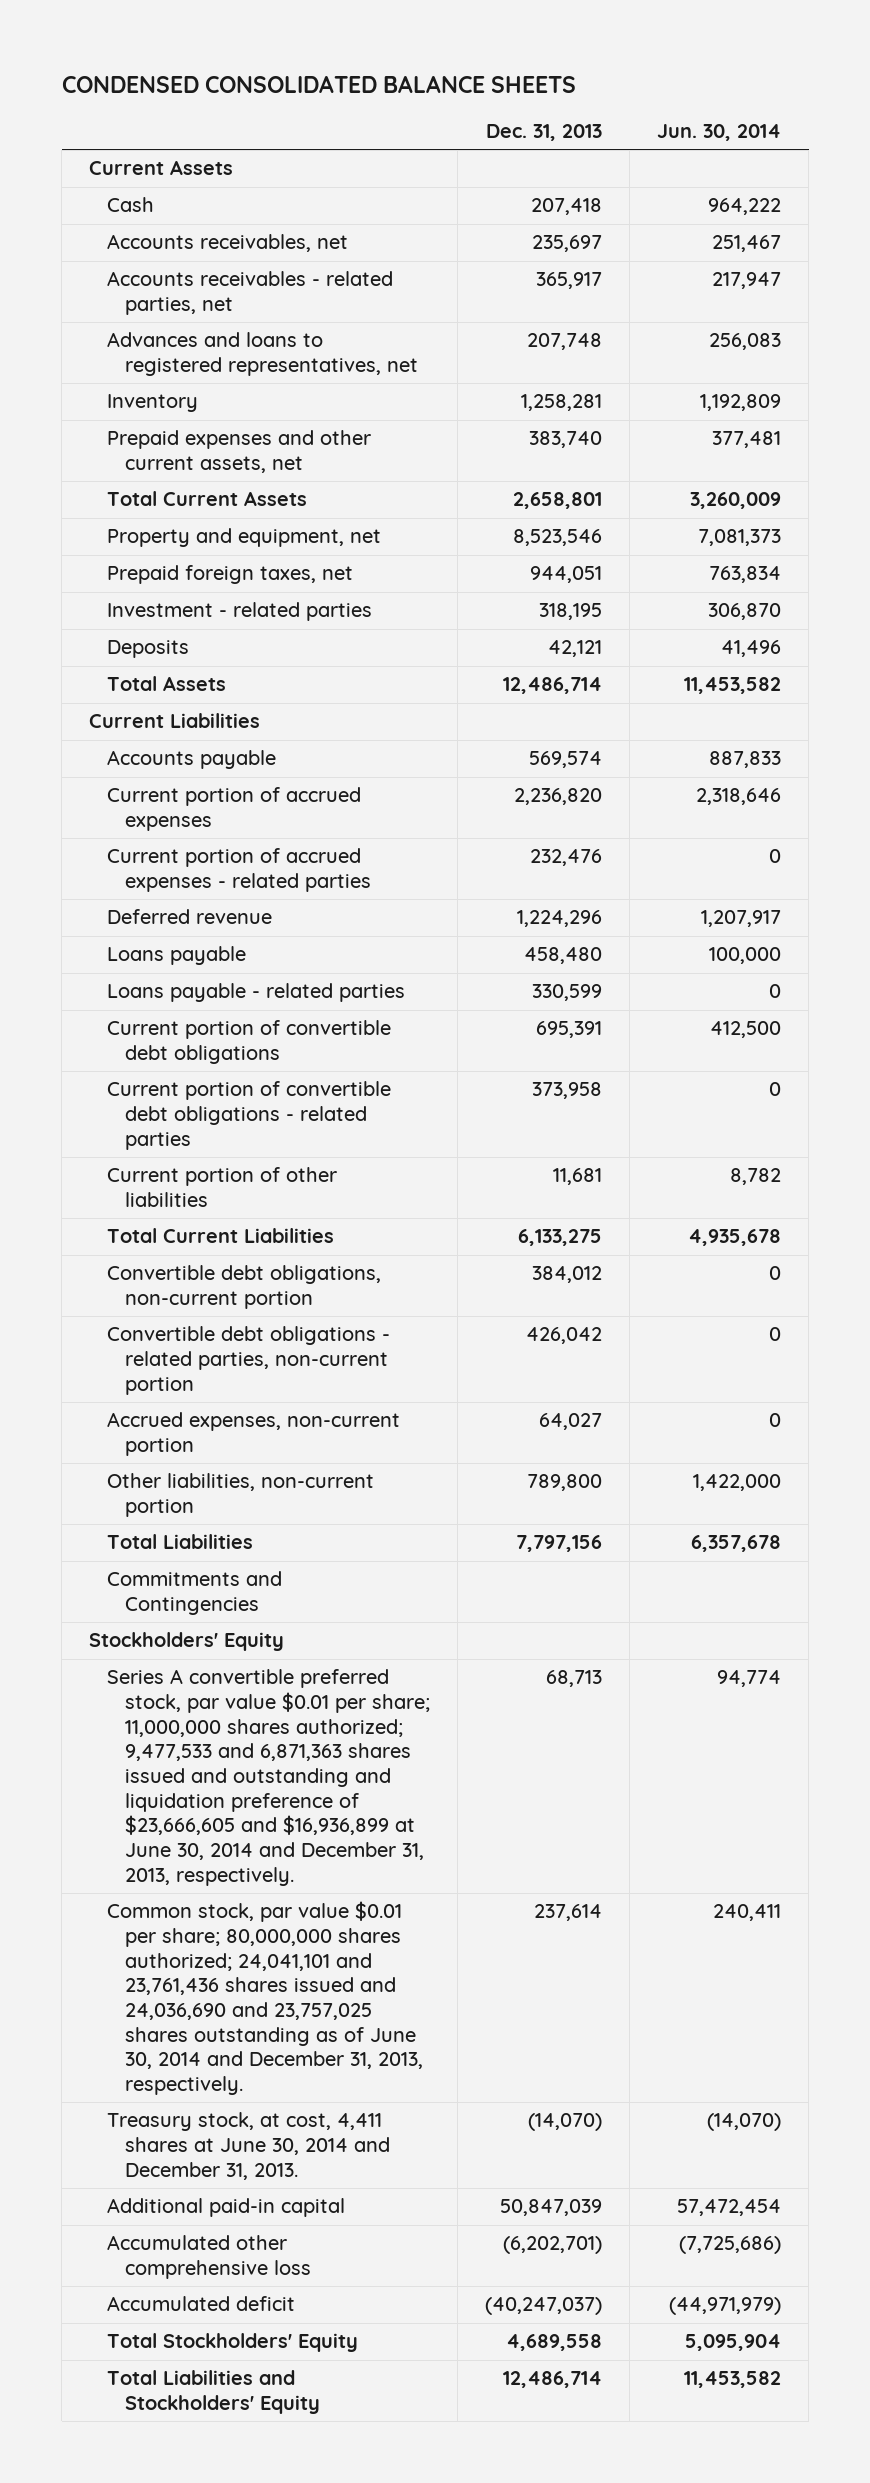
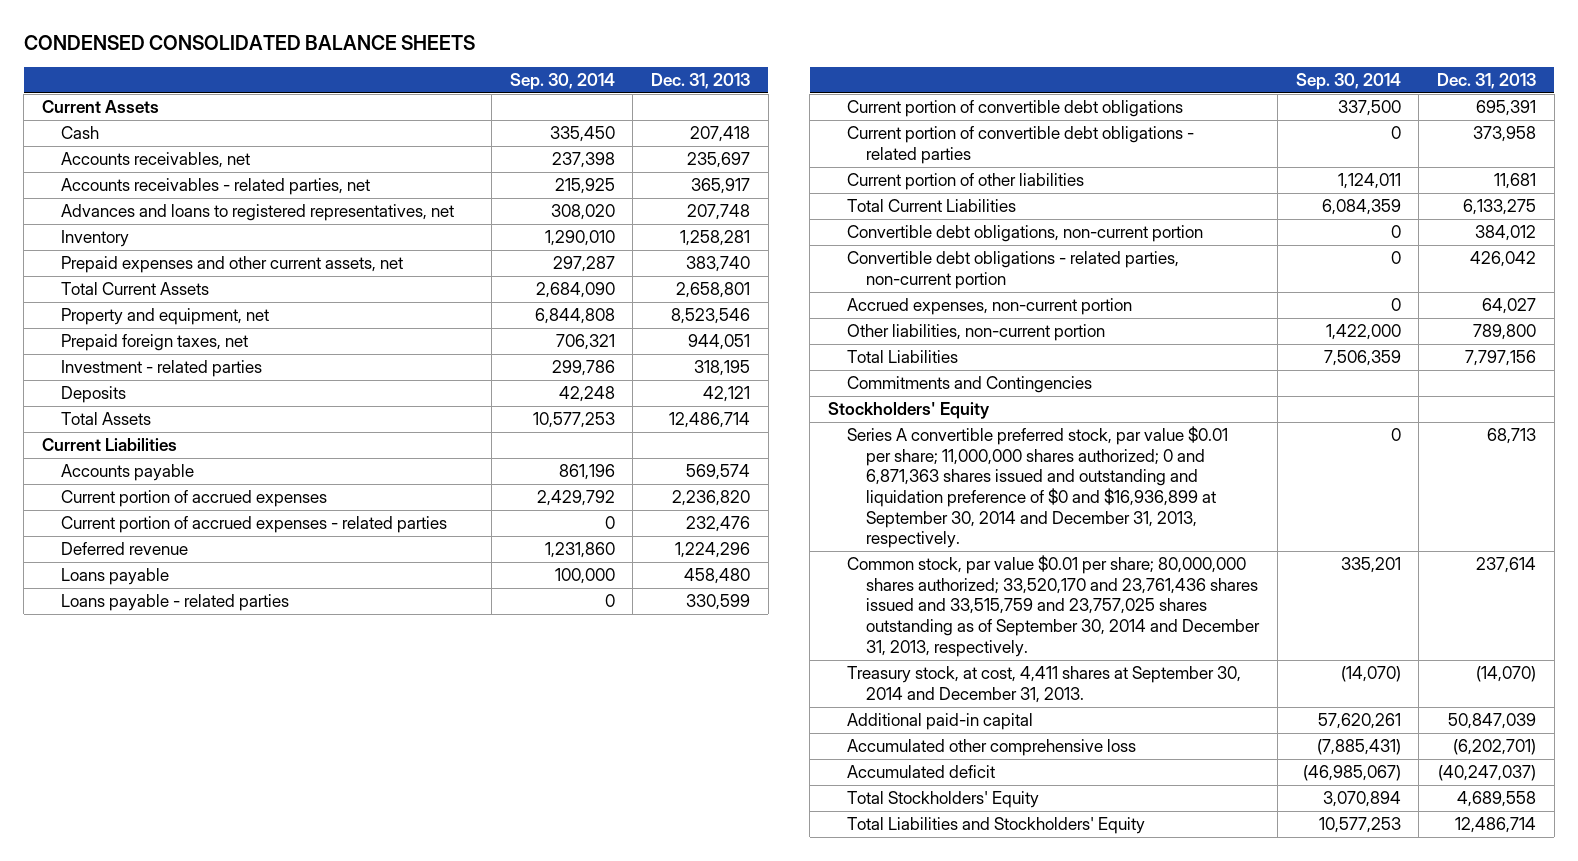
[657,123,782,141] Jun. 30, 2014 -> none
none -> [509,72,615,90] Sep. 30, 2014
[107,1669,431,1886] Series A convertible preferred stock, par value $0.01 per share; 11,000,000 shares authorized; 9,477,533 and 6,871,363 shares issued and outstanding and liquidation preference of $23,666,605 and $16,936,899 at June 30, 2014 and December 31, 2013, respectively. -> [847,426,1229,549] Series A convertible preferred stock, par value $0.01 per share; 11,000,000 shares authorized; 0 and 6,871,363 shares issued and outstanding and liquidation preference of $0 and $16,936,899 at September 30, 2014 and December 31, 2013, respectively.
[107,1901,424,2096] Common stock, par value $0.01 per share; 80,000,000 shares authorized; 24,041,101 and 23,761,436 shares issued and 24,036,690 and 23,757,025 shares outstanding as of June 30, 2014 and December 31, 2013, respectively. -> [847,555,1261,657] Common stock, par value $0.01 per share; 80,000,000 shares authorized; 33,520,170 and 23,761,436 shares issued and 33,515,759 and 23,757,025 shares outstanding as of September 30, 2014 and December 31, 2013, respectively.
[107,2112,391,2180] Treasury stock, at cost, 4,411 shares at June 30, 2014 and December 31, 2013. -> [847,666,1242,703] Treasury stock, at cost, 4,411 shares at September 30, 2014 and December 31, 2013.

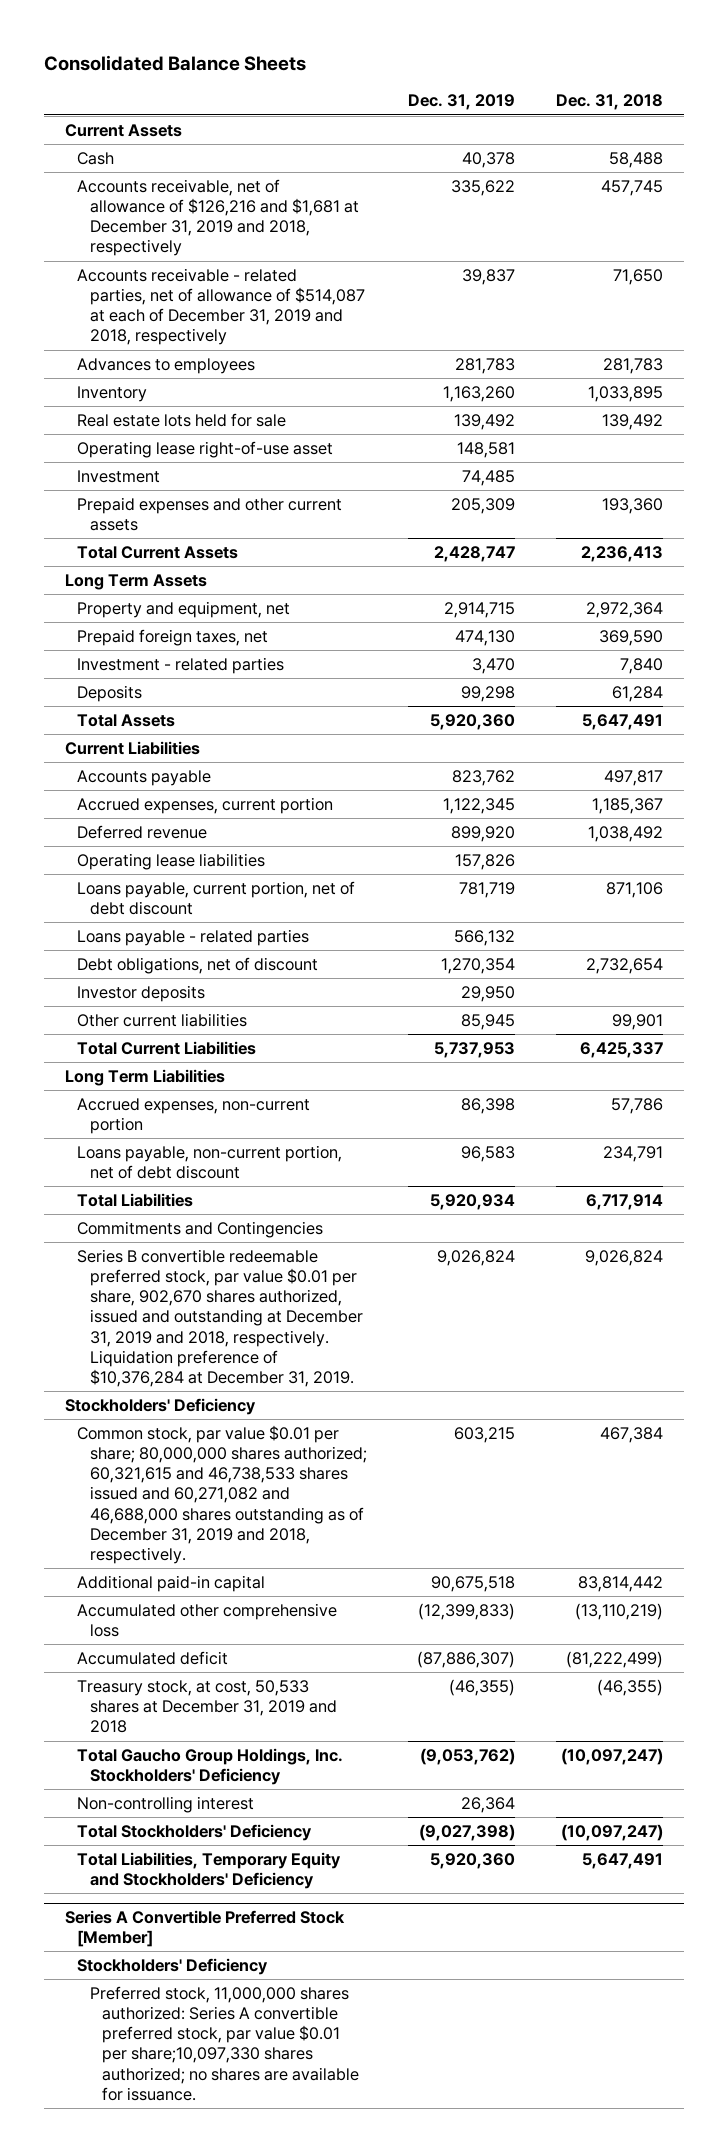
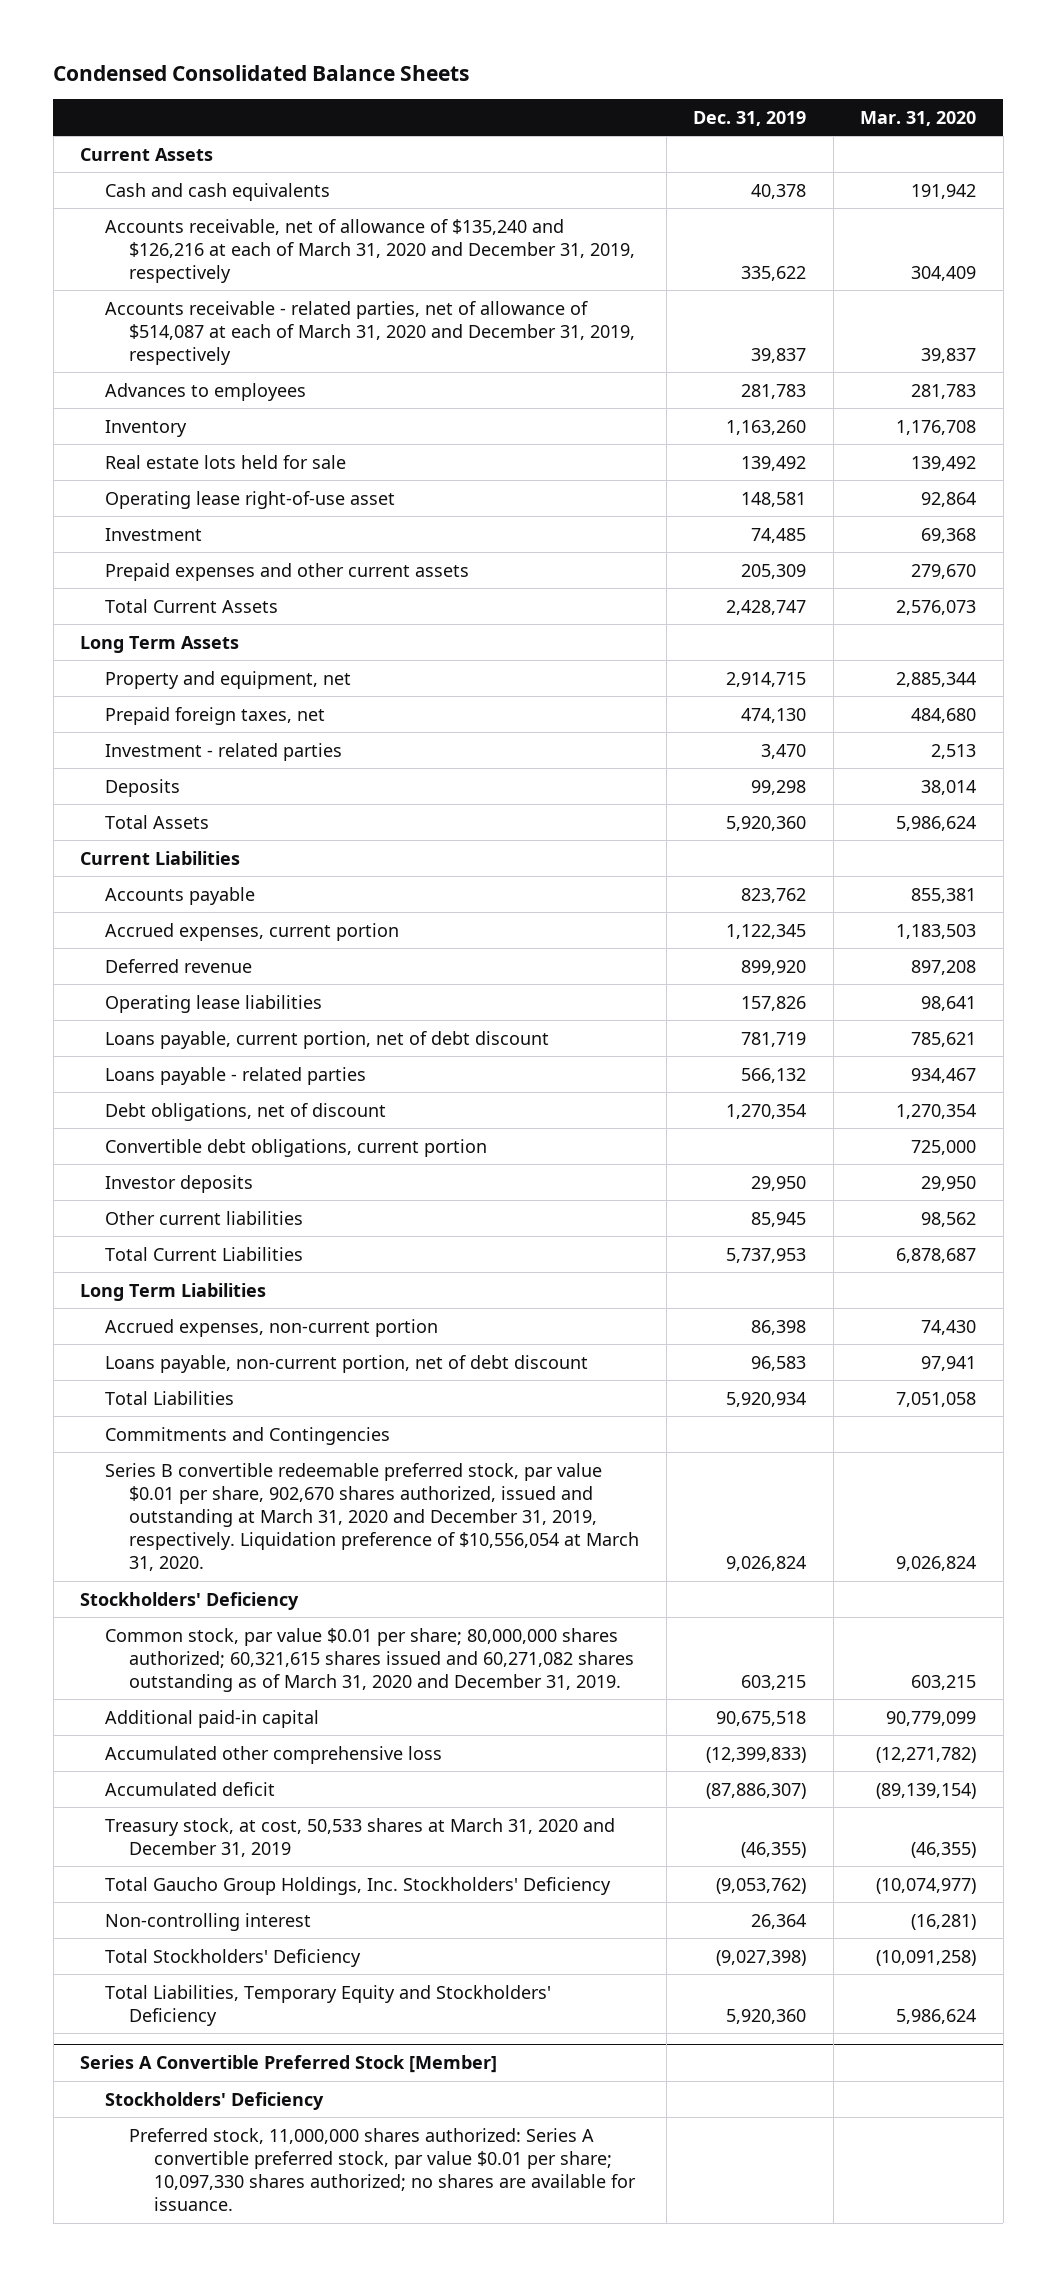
[44,55,307,72] Consolidated Balance Sheets -> [53,65,470,82] Condensed Consolidated Balance Sheets
[556,94,664,111] Dec. 31, 2018 -> none
none -> [860,110,977,126] Mar. 31, 2020
[77,151,115,165] Cash -> [104,182,330,201] Cash and cash equivalents
[77,178,359,257] Accounts receivable, net of allowance of $126,216 and $1,681 at December 31, 2019 and 2018, respectively -> [104,218,636,283] Accounts receivable, net of allowance of $135,240 and $126,216 at each of March 31, 2020 and December 31, 2019, respectively
[77,267,365,346] Accounts receivable - related parties, net of allowance of $514,087 at each of December 31, 2019 and 2018, respectively -> [104,300,636,365] Accounts receivable - related parties, net of allowance of $514,087 at each of March 31, 2020 and December 31, 2019, respectively
none -> [104,1138,487,1157] Convertible debt obligations, current portion
[77,1248,363,1388] Series B convertible redeemable preferred stock, par value $0.01 per share, 902,670 shares authorized, issued and outstanding at December 31, 2019 and 2018, respectively. Liquidation preference of $10,376,284 at December 31, 2019. -> [104,1462,640,1572] Series B convertible redeemable preferred stock, par value $0.01 per share, 902,670 shares authorized, issued and outstanding at March 31, 2020 and December 31, 2019, respectively. Liquidation preference of $10,556,054 at March 31, 2020.
[77,1424,367,1565] Common stock, par value $0.01 per share; 80,000,000 shares authorized; 60,321,615 and 46,738,533 shares issued and 60,271,082 and 46,688,000 shares outstanding as of December 31, 2019 and 2018, respectively. -> [104,1627,635,1692] Common stock, par value $0.01 per share; 80,000,000 shares authorized; 60,321,615 shares issued and 60,271,082 shares outstanding as of March 31, 2020 and December 31, 2019.
[77,1679,337,1734] Treasury stock, at cost, 50,533 shares at December 31, 2019 and 2018 -> [104,1817,615,1857] Treasury stock, at cost, 50,533 shares at March 31, 2020 and December 31, 2019
[89,1985,360,2101] Preferred stock, 11,000,000 shares authorized: Series A convertible preferred stock, par value $0.01 per share;10,097,330 shares authorized; no shares are available for issuance. -> [129,2127,636,2211] Preferred stock, 11,000,000 shares authorized: Series A convertible preferred stock, par value $0.01 per share; 10,097,330 shares authorized; no shares are available for issuance.

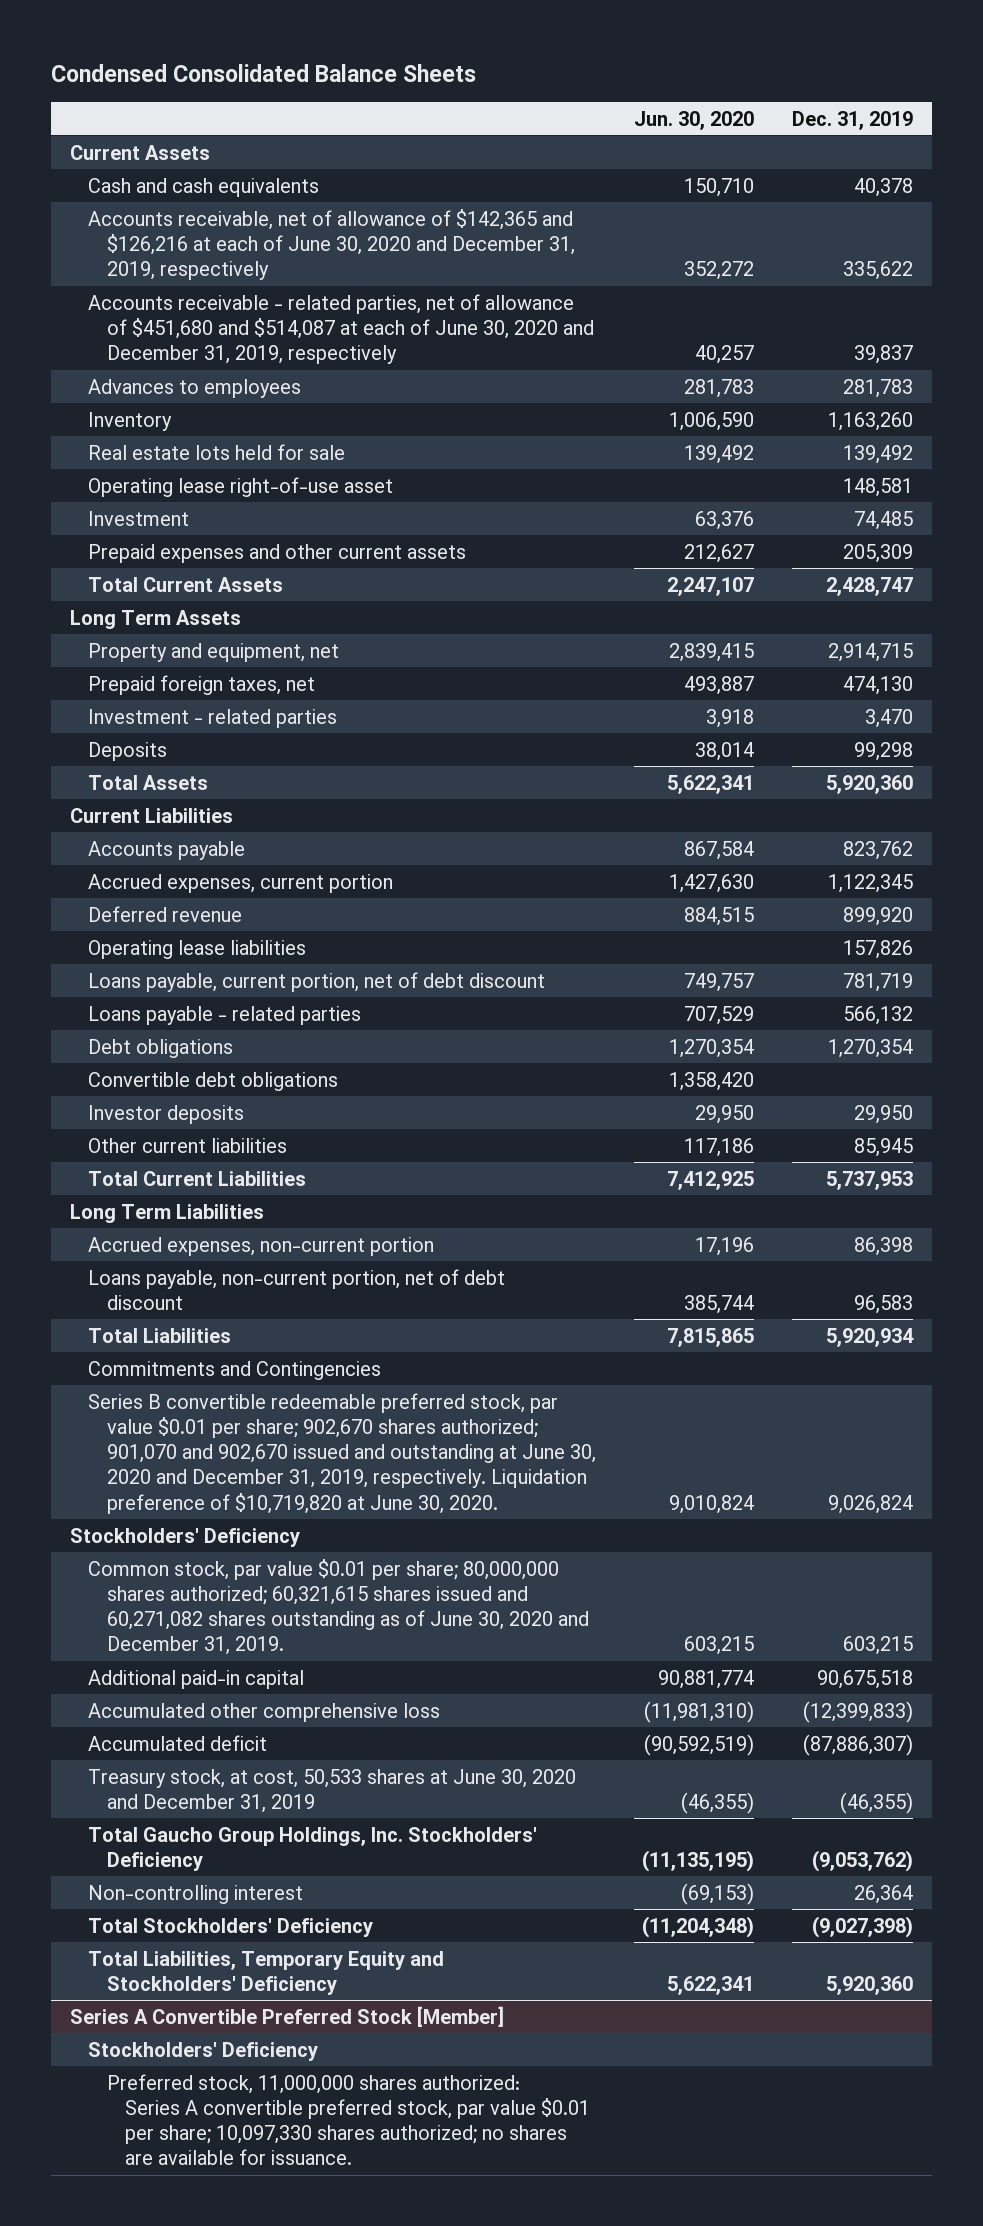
[860,110,977,126] Mar. 31, 2020 -> none
none -> [633,110,754,130] Jun. 30, 2020
[104,218,636,283] Accounts receivable, net of allowance of $135,240 and $126,216 at each of March 31, 2020 and December 31, 2019, respectively -> [88,208,575,281] Accounts receivable, net of allowance of $142,365 and $126,216 at each of June 30, 2020 and December 31, 2019, respectively
[104,300,636,365] Accounts receivable - related parties, net of allowance of $514,087 at each of March 31, 2020 and December 31, 2019, respectively -> [88,293,594,365] Accounts receivable - related parties, net of allowance of $451,680 and $514,087 at each of June 30, 2020 and December 31, 2019, respectively
[104,1102,386,1121] Debt obligations, net of discount -> [88,1038,234,1058] Debt obligations
[104,1138,487,1157] Convertible debt obligations, current portion -> [88,1071,339,1091] Convertible debt obligations
[104,1462,640,1572] Series B convertible redeemable preferred stock, par value $0.01 per share, 902,670 shares authorized, issued and outstanding at March 31, 2020 and December 31, 2019, respectively. Liquidation preference of $10,556,054 at March 31, 2020. -> [88,1392,596,1514] Series B convertible redeemable preferred stock, par value $0.01 per share; 902,670 shares authorized; 901,070 and 902,670 issued and outstanding at June 30, 2020 and December 31, 2019, respectively. Liquidation preference of $10,719,820 at June 30, 2020.
[104,1627,635,1692] Common stock, par value $0.01 per share; 80,000,000 shares authorized; 60,321,615 shares issued and 60,271,082 shares outstanding as of March 31, 2020 and December 31, 2019. -> [88,1558,589,1656] Common stock, par value $0.01 per share; 80,000,000 shares authorized; 60,321,615 shares issued and 60,271,082 shares outstanding as of June 30, 2020 and December 31, 2019.
[104,1817,615,1857] Treasury stock, at cost, 50,533 shares at March 31, 2020 and December 31, 2019 -> [88,1768,577,1813] Treasury stock, at cost, 50,533 shares at June 30, 2020 and December 31, 2019

